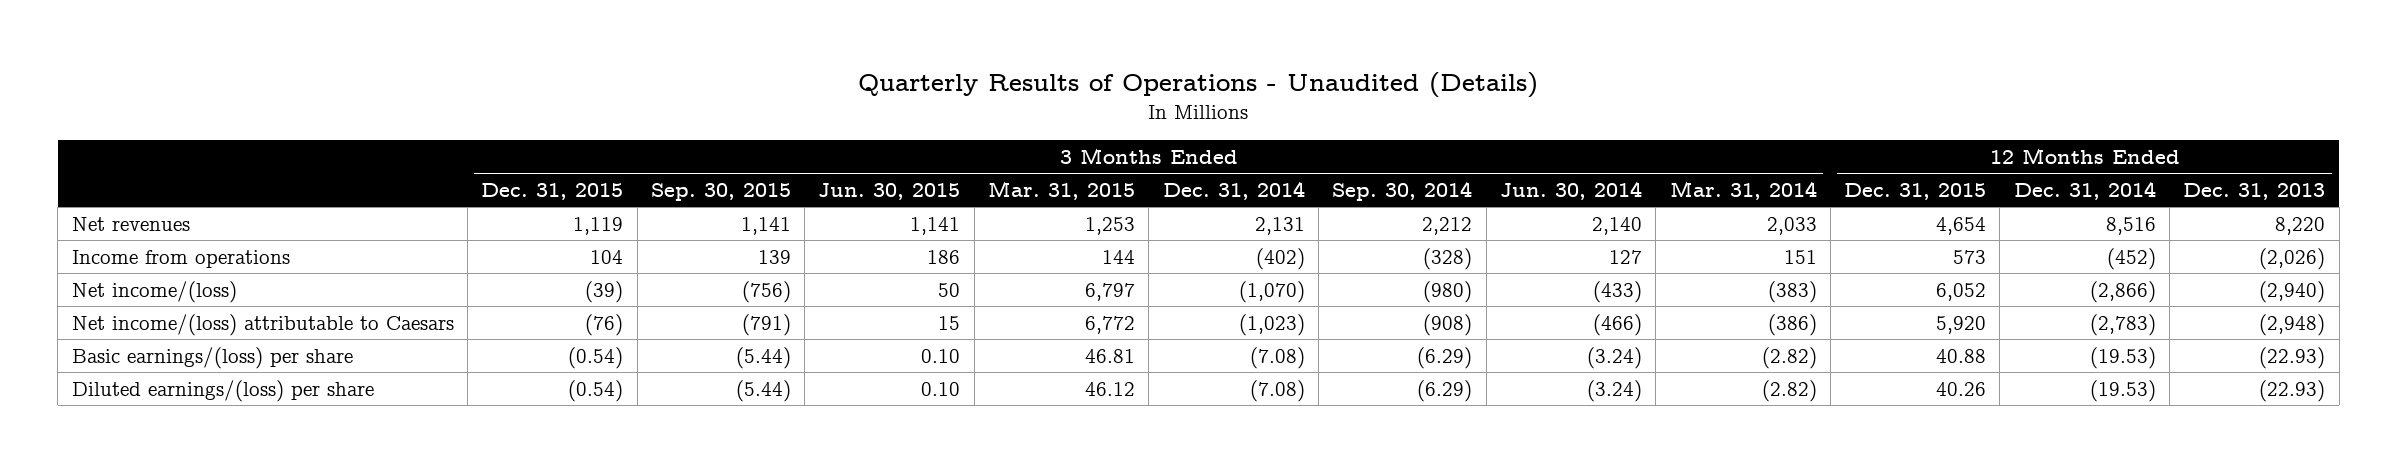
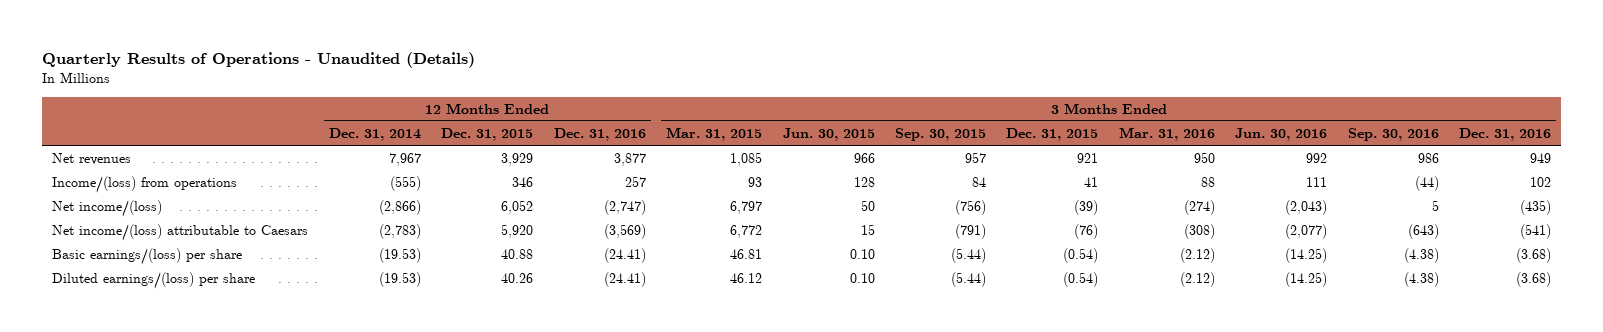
[1162,181,1305,201] Dec. 31, 2014 -> none
[1332,181,1473,202] Sep. 30, 2014 -> none
[1499,181,1642,201] Jun. 30, 2014 -> none
[1669,181,1817,201] Mar. 31, 2014 -> none
[2183,183,2326,201] Dec. 31, 2013 -> none
none -> [553,127,646,141] Dec. 31, 2016
none -> [1118,126,1215,141] Mar. 31, 2016
none -> [1235,127,1328,141] Jun. 30, 2016
none -> [1347,127,1439,141] Sep. 30, 2016
none -> [1459,127,1552,141] Dec. 31, 2016
[573,216,624,235] 1,119 -> [1077,152,1099,163] 921
[740,216,791,235] 1,141 -> [964,151,986,163] 957
[910,216,961,235] 1,141 -> [853,152,875,163] 966
[1085,216,1136,235] 1,253 -> [730,151,763,166] 1,085
[1936,216,1987,235] 4,654 -> [501,152,534,166] 3,929
[2105,216,2156,235] 8,516 -> [388,152,421,166] 7,967
[71,249,290,268] Income from operations -> [52,175,238,193] Income/(loss) from operations
[590,249,624,264] 104 -> [1084,176,1099,187] 41
[757,249,791,264] 139 -> [971,176,986,187] 84
[927,249,961,264] 186 -> [853,176,875,187] 128
[1102,249,1136,264] 144 -> [748,176,763,187] 93
[1953,249,1987,264] 573 -> [512,176,534,187] 346
[2106,247,2156,270] (452) -> [389,175,421,191] (555)

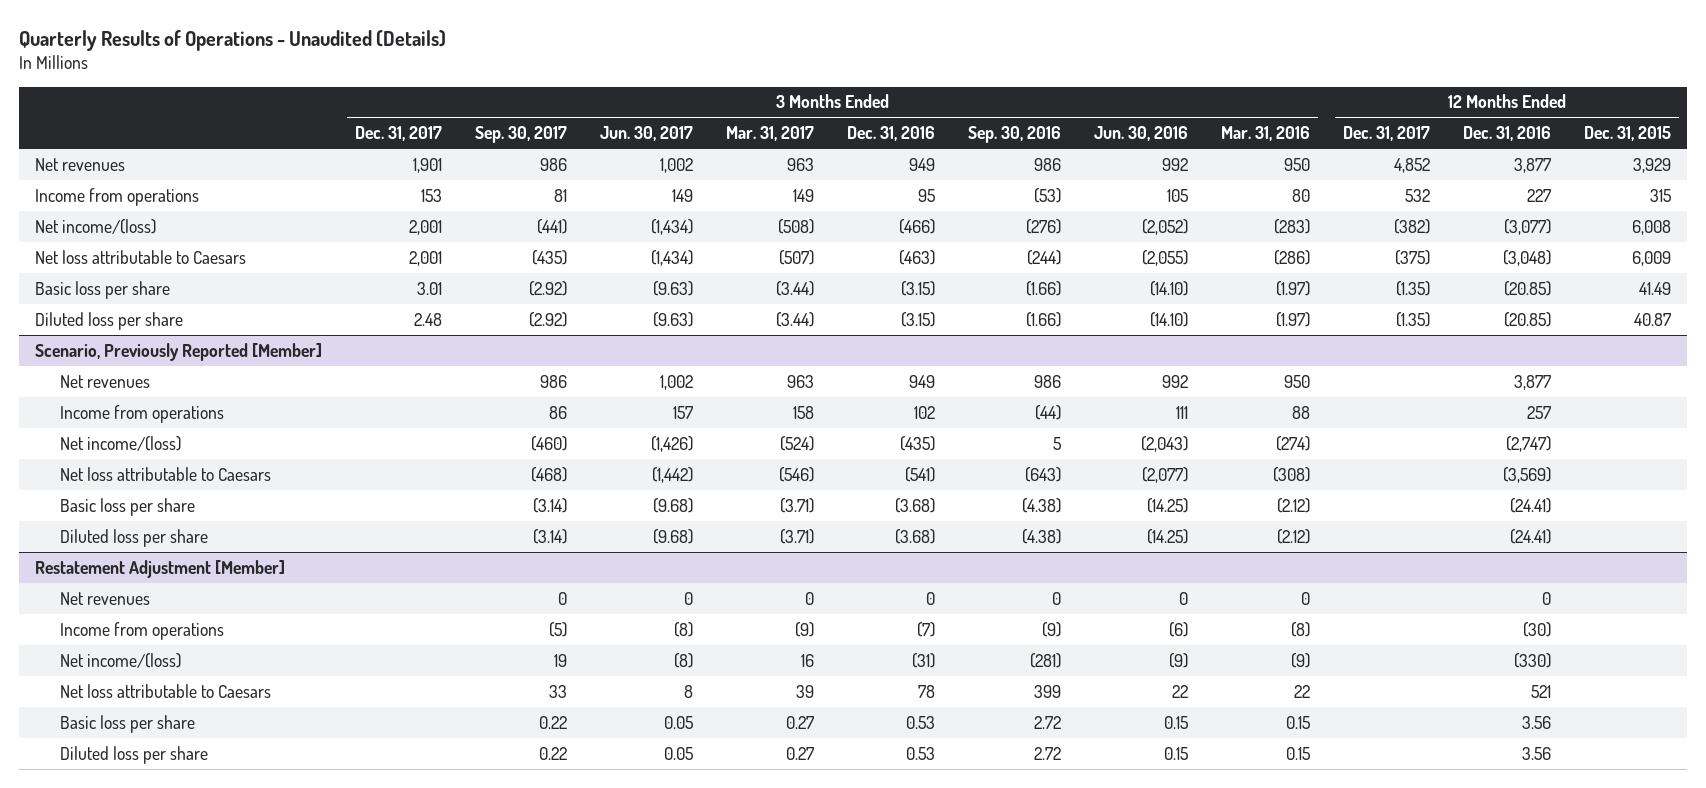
[328,127,421,141] Dec. 31, 2014 -> none
[666,126,763,141] Mar. 31, 2015 -> none
[782,127,875,141] Jun. 30, 2015 -> none
[894,127,986,141] Sep. 30, 2015 -> none
[1006,127,1099,141] Dec. 31, 2015 -> none
none -> [355,126,443,142] Dec. 31, 2017
none -> [475,126,568,144] Sep. 30, 2017
none -> [600,126,694,142] Jun. 30, 2017
none -> [726,126,815,142] Mar. 31, 2017
none -> [1343,126,1431,142] Dec. 31, 2017
[52,175,238,193] Income/(loss) from operations -> [35,187,200,206] Income from operations
[512,176,534,187] 346 -> [1649,188,1671,202] 315
[624,175,646,187] 257 -> [1526,188,1551,202] 227
[1200,176,1215,187] 88 -> [1292,188,1311,202] 80
[1306,176,1328,187] 111 -> [1167,188,1189,202] 105
[1414,175,1439,191] (44) -> [1034,187,1062,203] (53)
[1530,176,1552,187] 102 -> [918,188,936,202] 95
[501,199,534,214] 6,052 -> [1631,219,1671,235] 6,008
[603,199,646,215] (2,747) -> [1503,218,1551,235] (3,077)
[1183,199,1215,215] (274) -> [1274,218,1311,234] (283)
[1285,199,1328,215] (2,043) -> [1142,218,1189,235] (2,052)
[1431,199,1439,211] 5 -> [1026,218,1062,234] (276)
[1520,199,1552,215] (435) -> [899,218,936,234] (466)
[52,223,309,241] Net income/(loss) attributable to Caesars -> [35,249,247,264] Net loss attributable to Caesars
[501,223,534,238] 5,920 -> [1631,250,1671,266] 6,009
[603,223,646,239] (3,569) -> [1502,249,1551,266] (3,048)
[1183,223,1215,239] (308) -> [1274,249,1311,265] (286)
[1285,223,1328,239] (2,077) -> [1142,249,1189,266] (2,055)
[1407,223,1439,239] (643) -> [1027,249,1062,265] (244)
[1520,223,1552,239] (541) -> [899,249,936,265] (463)
[52,247,243,265] Basic earnings/(loss) per share -> [35,280,171,299] Basic loss per share
[501,248,534,259] 40.88 -> [1638,281,1671,295] 41.49
[603,247,646,263] (24.41) -> [1503,280,1551,296] (20.85)
[1179,247,1215,263] (2.12) -> [1276,280,1311,296] (1.97)
[1285,247,1328,263] (14.25) -> [1150,280,1189,296] (14.10)
[1403,247,1439,263] (4.38) -> [1026,280,1062,296] (1.66)
[1516,247,1552,263] (3.68) -> [901,280,936,296] (3.15)
[52,271,256,289] Diluted earnings/(loss) per share -> [35,311,184,330] Diluted loss per share
[501,272,534,283] 40.26 -> [1633,312,1671,326] 40.87
[603,271,646,287] (24.41) -> [1503,311,1551,327] (20.85)
[1179,271,1215,287] (2.12) -> [1276,311,1311,327] (1.97)
[1285,271,1328,287] (14.25) -> [1150,311,1189,327] (14.10)
[1403,271,1439,287] (4.38) -> [1026,311,1062,327] (1.66)
[1516,271,1552,287] (3.68) -> [901,311,936,327] (3.15)
none -> [35,342,323,361] Scenario, Previously Reported [Member]
none -> [59,374,150,388] Net revenues
none -> [59,404,224,423] Income from operations
none -> [59,435,181,451] Net income/(loss)
none -> [59,466,271,481] Net loss attributable to Caesars
none -> [59,497,195,516] Basic loss per share
none -> [59,528,208,547] Diluted loss per share
none -> [35,559,286,578] Restatement Adjustment [Member]
none -> [59,591,150,605] Net revenues
none -> [59,621,224,640] Income from operations
none -> [59,652,181,668] Net income/(loss)
none -> [59,683,271,698] Net loss attributable to Caesars
none -> [59,714,195,733] Basic loss per share
none -> [59,745,208,764] Diluted loss per share

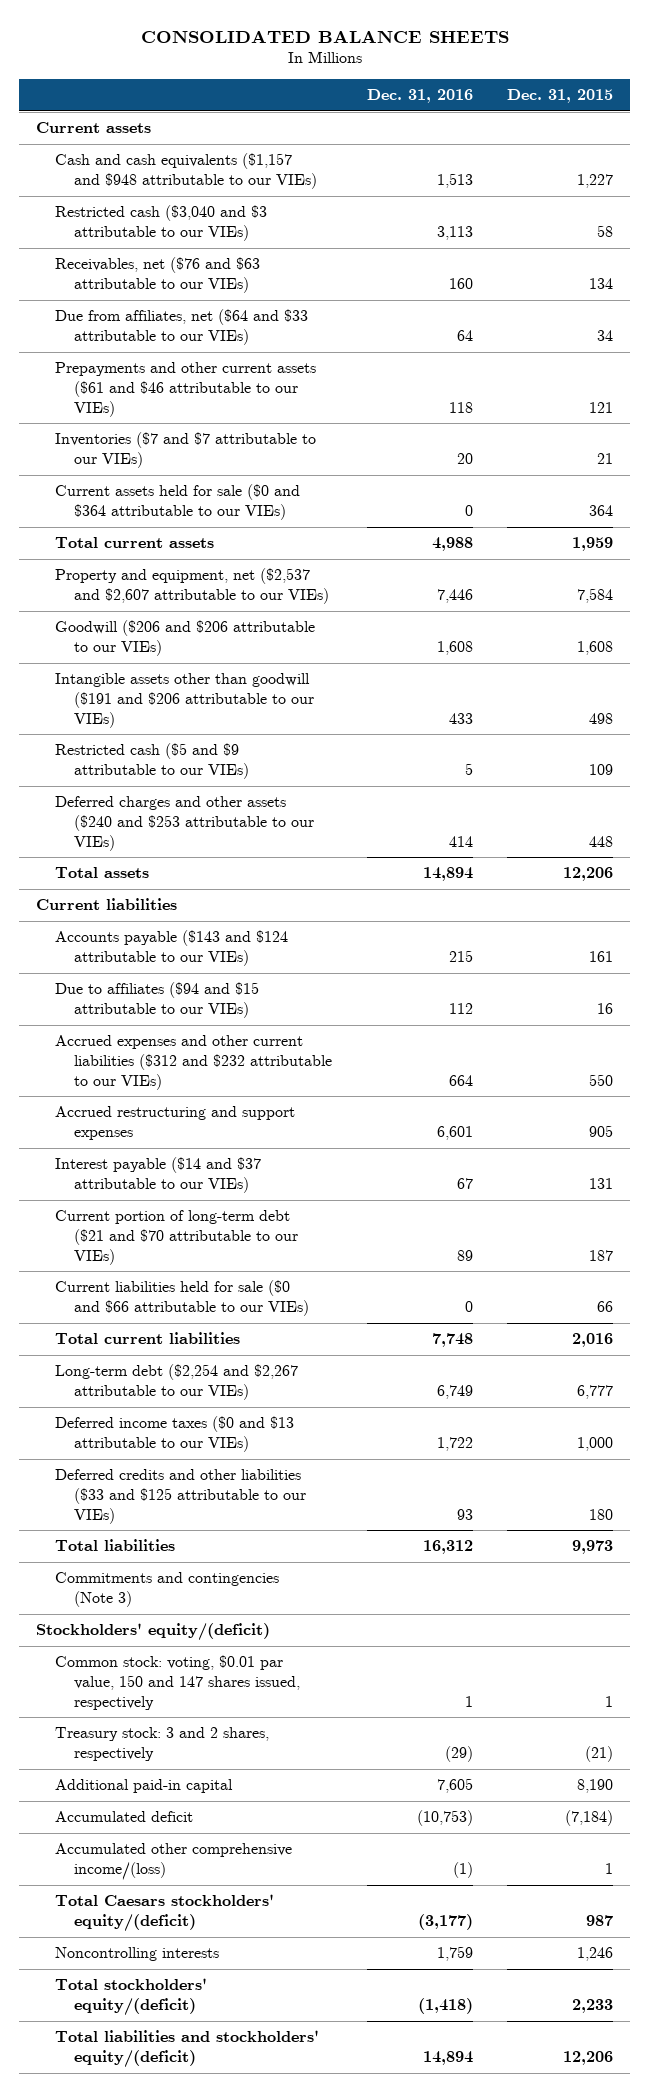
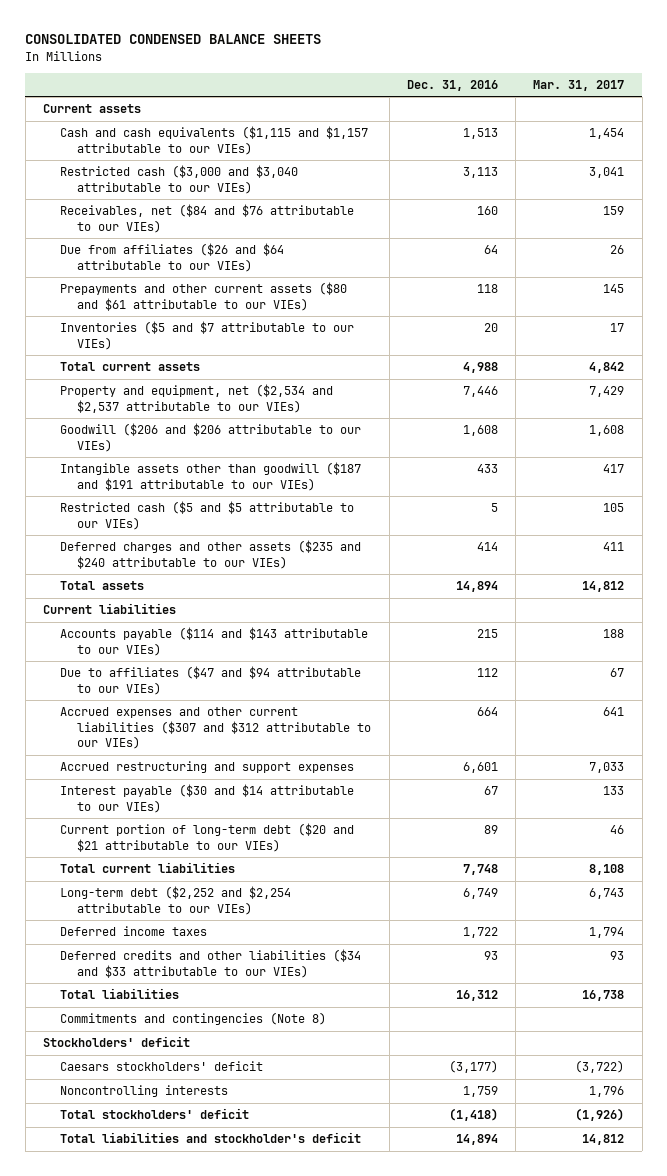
[140,29,509,43] CONSOLIDATED BALANCE SHEETS -> [25,34,322,45] CONSOLIDATED CONDENSED BALANCE SHEETS
[507,88,614,103] Dec. 31, 2015 -> none
none -> [533,80,625,92] Mar. 31, 2017
[55,484,301,520] Current assets held for sale ($0 and $364 attributable to our VIEs) -> none
[55,153,318,189] Cash and cash equivalents ($1,157 and $948 attributable to our VIEs) -> [60,126,369,155] Cash and cash equivalents ($1,115 and $1,157 attributable to our VIEs)
[55,205,268,241] Restricted cash ($3,040 and $3 attributable to our VIEs) -> [60,165,299,194] Restricted cash ($3,000 and $3,040 attributable to our VIEs)
[55,257,261,293] Receivables, net ($76 and $63 attributable to our VIEs) -> [60,204,355,233] Receivables, net ($84 and $76 attributable to our VIEs)
[55,309,309,345] Due from affiliates, net ($64 and $33 attributable to our VIEs) -> [60,243,285,272] Due from affiliates ($26 and $64 attributable to our VIEs)
[55,362,317,417] Prepayments and other current assets ($61 and $46 attributable to our VIEs) -> [60,282,348,311] Prepayments and other current assets ($80 and $61 attributable to our VIEs)
[55,432,317,468] Inventories ($7 and $7 attributable to our VIEs) -> [60,321,355,350] Inventories ($5 and $7 attributable to our VIEs)
[55,568,330,604] Property and equipment, net ($2,537 and $2,607 attributable to our VIEs) -> [60,384,334,413] Property and equipment, net ($2,534 and $2,537 attributable to our VIEs)
[55,673,315,728] Intangible assets other than goodwill ($191 and $206 attributable to our VIEs) -> [60,462,362,491] Intangible assets other than goodwill ($187 and $191 attributable to our VIEs)
[55,743,250,779] Restricted cash ($5 and $9 attributable to our VIEs) -> [60,501,355,530] Restricted cash ($5 and $5 attributable to our VIEs)
[55,796,315,851] Deferred charges and other assets ($240 and $253 attributable to our VIEs) -> [60,540,362,569] Deferred charges and other assets ($235 and $240 attributable to our VIEs)
[55,930,289,966] Accounts payable ($143 and $124 attributable to our VIEs) -> [60,627,369,656] Accounts payable ($114 and $143 attributable to our VIEs)
[55,982,260,1018] Due to affiliates ($94 and $15 attributable to our VIEs) -> [60,666,362,695] Due to affiliates ($47 and $94 attributable to our VIEs)
[55,1035,333,1090] Accrued expenses and other current liabilities ($312 and $232 attributable to our VIEs) -> [60,707,372,750] Accrued expenses and other current liabilities ($307 and $312 attributable to our VIEs)
[55,1280,310,1316] Current liabilities held for sale ($0 and $66 attributable to our VIEs) -> none
[55,1157,262,1193] Interest payable ($14 and $37 attributable to our VIEs) -> [60,784,355,813] Interest payable ($30 and $14 attributable to our VIEs)
[55,1210,299,1265] Current portion of long-term debt ($21 and $70 attributable to our VIEs) -> [60,823,355,852] Current portion of long-term debt ($20 and $21 attributable to our VIEs)
[55,1364,299,1400] Long-term debt ($2,254 and $2,267 attributable to our VIEs) -> [60,886,292,915] Long-term debt ($2,252 and $2,254 attributable to our VIEs)
[55,1416,295,1452] Deferred income taxes ($0 and $13 attributable to our VIEs) -> [60,926,208,937] Deferred income taxes
[55,1469,307,1524] Deferred credits and other liabilities ($33 and $125 attributable to our VIEs) -> [60,949,362,978] Deferred credits and other liabilities ($34 and $33 attributable to our VIEs)
[55,1655,301,1710] Common stock: voting, $0.01 par value, 150 and 147 shares issued, respectively -> none
[55,1727,270,1761] Treasury stock: 3 and 2 shares, respectively -> none
[55,1779,234,1794] Additional paid-in capital -> none
[55,1811,194,1823] Accumulated deficit -> none
[55,1843,293,1880] Accumulated other comprehensive income/(loss) -> none
[55,1572,280,1607] Commitments and contingencies (Note 3) -> [60,1012,327,1026] Commitments and contingencies (Note 8)
[36,1623,271,1642] Stockholders' equity/(deficit) -> [42,1036,190,1048] Stockholders' deficit
[55,1894,275,1932] Total Caesars stockholders' equity/(deficit) -> [60,1061,264,1072] Caesars stockholders' deficit
[55,1978,208,2016] Total stockholders' equity/(deficit) -> [60,1108,250,1120] Total stockholders' deficit
[55,2030,320,2068] Total liabilities and stockholders' equity/(deficit) -> [60,1132,362,1144] Total liabilities and stockholder's deficit

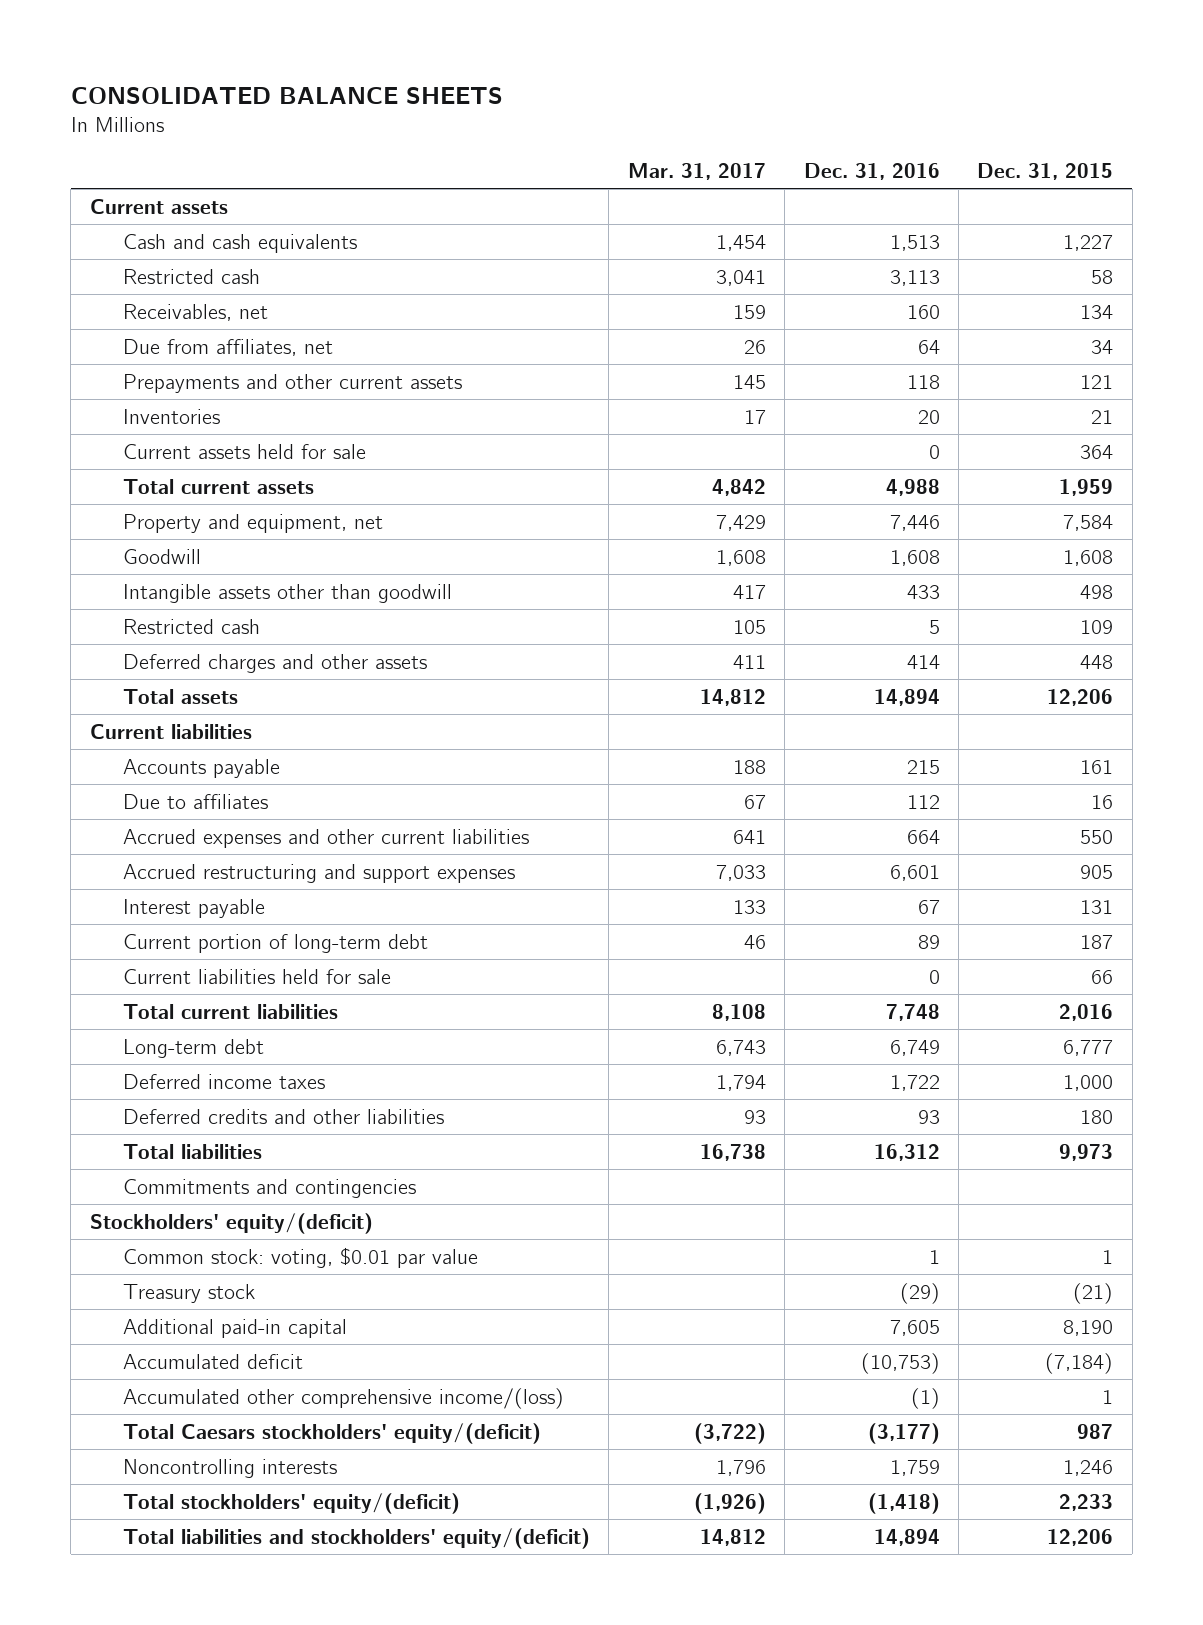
[25,34,322,45] CONSOLIDATED CONDENSED BALANCE SHEETS -> [70,86,503,104] CONSOLIDATED BALANCE SHEETS
none -> [977,162,1114,180] Dec. 31, 2015
[60,126,369,155] Cash and cash equivalents ($1,115 and $1,157 attributable to our VIEs) -> [123,233,358,253] Cash and cash equivalents
[60,165,299,194] Restricted cash ($3,000 and $3,040 attributable to our VIEs) -> [123,268,261,284] Restricted cash
[60,204,355,233] Receivables, net ($84 and $76 attributable to our VIEs) -> [123,303,269,321] Receivables, net
[60,243,285,272] Due from affiliates ($26 and $64 attributable to our VIEs) -> [123,338,334,356] Due from affiliates, net
[60,282,348,311] Prepayments and other current assets ($80 and $61 attributable to our VIEs) -> [123,373,463,393] Prepayments and other current assets
[60,321,355,350] Inventories ($5 and $7 attributable to our VIEs) -> [123,408,221,424] Inventories
none -> [123,443,367,459] Current assets held for sale
[60,384,334,413] Property and equipment, net ($2,534 and $2,537 attributable to our VIEs) -> [123,513,384,533] Property and equipment, net
[60,423,362,452] Goodwill ($206 and $206 attributable to our VIEs) -> [123,548,202,564] Goodwill
[60,462,362,491] Intangible assets other than goodwill ($187 and $191 attributable to our VIEs) -> [123,583,453,603] Intangible assets other than goodwill
[60,501,355,530] Restricted cash ($5 and $5 attributable to our VIEs) -> [123,618,261,634] Restricted cash
[60,540,362,569] Deferred charges and other assets ($235 and $240 attributable to our VIEs) -> [123,653,428,673] Deferred charges and other assets
[60,627,369,656] Accounts payable ($114 and $143 attributable to our VIEs) -> [123,758,281,778] Accounts payable
[60,666,362,695] Due to affiliates ($47 and $94 attributable to our VIEs) -> [123,793,269,809] Due to affiliates
[60,707,372,750] Accrued expenses and other current liabilities ($307 and $312 attributable to our VIEs) -> [123,828,530,848] Accrued expenses and other current liabilities
[60,784,355,813] Interest payable ($30 and $14 attributable to our VIEs) -> [123,898,266,918] Interest payable
[60,823,355,852] Current portion of long-term debt ($20 and $21 attributable to our VIEs) -> [123,933,429,953] Current portion of long-term debt
none -> [123,968,392,984] Current liabilities held for sale
[60,886,292,915] Long-term debt ($2,252 and $2,254 attributable to our VIEs) -> [123,1038,265,1058] Long-term debt
[60,949,362,978] Deferred credits and other liabilities ($34 and $33 attributable to our VIEs) -> [123,1108,445,1124] Deferred credits and other liabilities
[60,1012,327,1026] Commitments and contingencies (Note 8) -> [123,1178,417,1198] Commitments and contingencies
[42,1036,190,1048] Stockholders' deficit -> [89,1212,373,1234] Stockholders' equity/(deficit)
none -> [123,1246,479,1268] Common stock: voting, $0.01 par value
none -> [123,1283,256,1303] Treasury stock
none -> [123,1318,348,1338] Additional paid-in capital
none -> [123,1353,304,1369] Accumulated deficit
none -> [123,1387,565,1409] Accumulated other comprehensive income/(loss)
[60,1061,264,1072] Caesars stockholders' deficit -> [123,1422,542,1444] Total Caesars stockholders' equity/(deficit)
[60,1108,250,1120] Total stockholders' deficit -> [123,1492,461,1514] Total stockholders' equity/(deficit)
[60,1132,362,1144] Total liabilities and stockholder's deficit -> [123,1527,591,1549] Total liabilities and stockholders' equity/(deficit)

